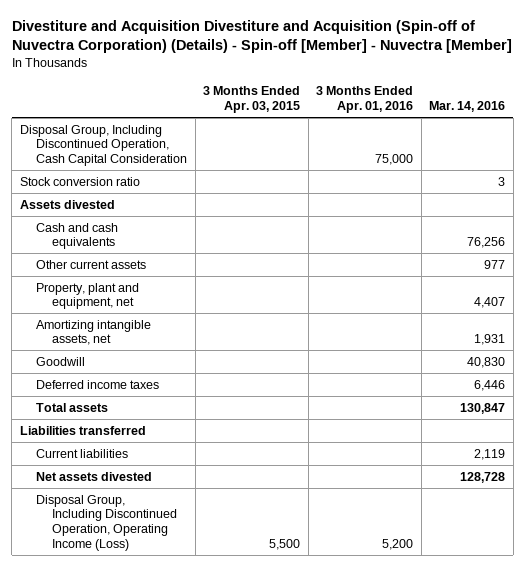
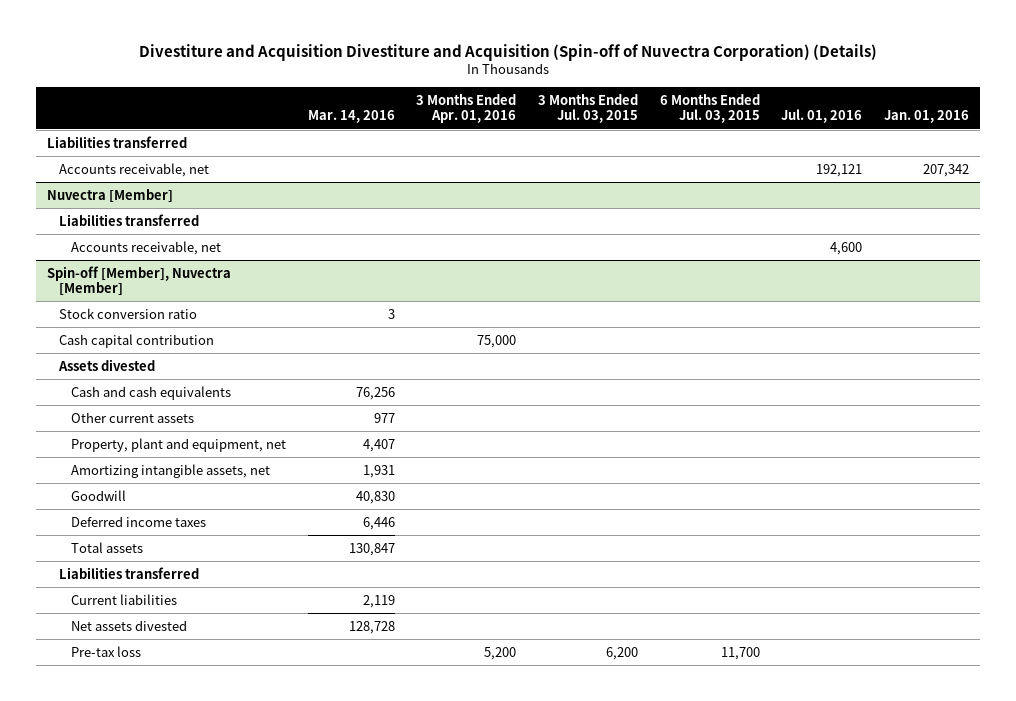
[11,20,512,54] Divestiture and Acquisition Divestiture and Acquisition (Spin-off of Nuvectra Corporation) (Details) - Spin-off [Member] - Nuvectra [Member] -> [138,43,877,61] Divestiture and Acquisition Divestiture and Acquisition (Spin-off of Nuvectra Corporation) (Details)
[203,86,301,114] 3 Months Ended Apr. 03, 2015 -> none
none -> [538,94,639,124] 3 Months Ended Jul. 03, 2015
none -> [659,94,760,124] 6 Months Ended Jul. 03, 2015
none -> [781,109,863,124] Jul. 01, 2016
none -> [883,110,969,124] Jan. 01, 2016
[19,124,188,167] Disposal Group, Including Discontinued Operation, Cash Capital Consideration -> none
none -> [46,135,187,148] Liabilities transferred
none -> [59,162,210,177] Accounts receivable, net
none -> [46,188,173,203] Nuvectra [Member]
none -> [59,213,200,226] Liabilities transferred
none -> [71,240,222,255] Accounts receivable, net
none -> [46,265,231,297] Spin-off [Member], Nuvectra [Member]
none -> [59,333,215,348] Cash capital contribution
[36,494,178,552] Disposal Group, Including Discontinued Operation, Operating Income (Loss) -> [71,645,142,657] Pre-tax loss

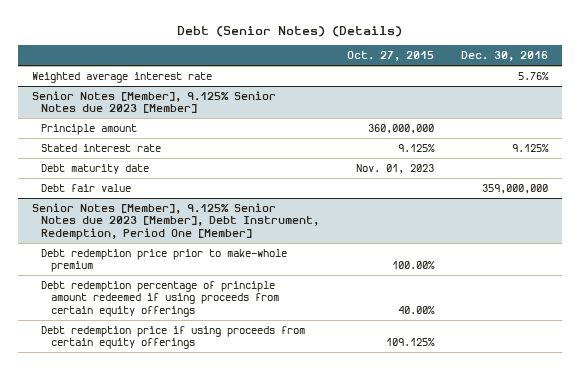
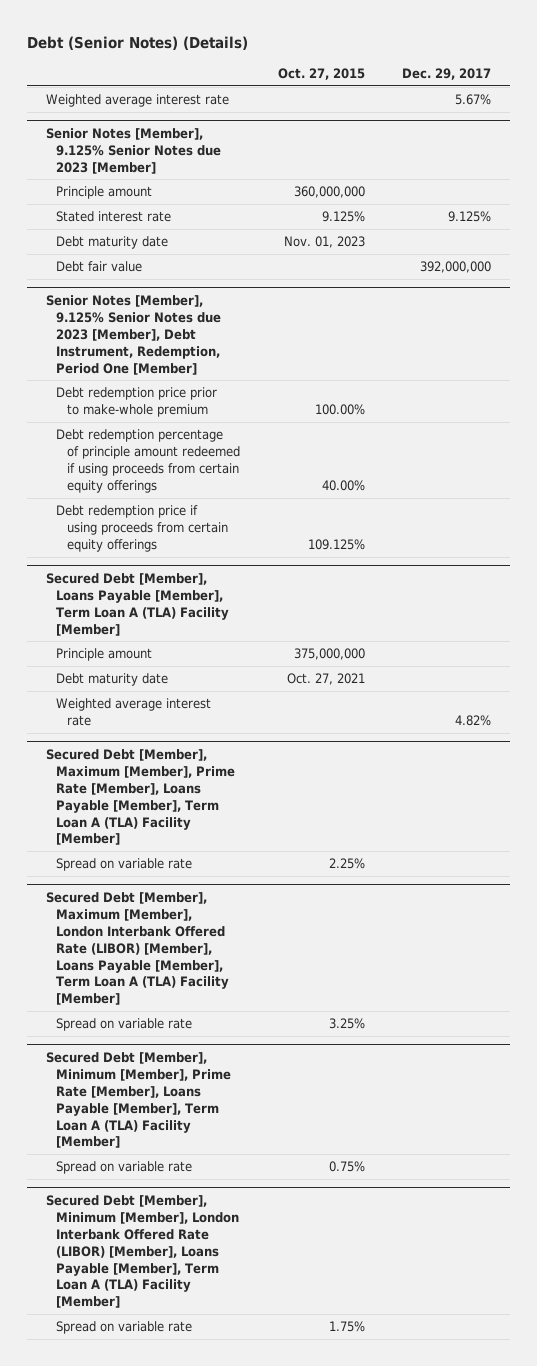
[460,51,548,62] Dec. 30, 2016 -> none
none -> [402,68,492,81] Dec. 29, 2017
none -> [46,572,230,636] Secured Debt [Member], Loans Payable [Member], Term Loan A (TLA) Facility [Member]
none -> [56,648,153,662] Principle amount
none -> [56,673,169,687] Debt maturity date
none -> [56,698,212,727] Weighted average interest rate
none -> [46,748,236,846] Secured Debt [Member], Maximum [Member], Prime Rate [Member], Loans Payable [Member], Term Loan A (TLA) Facility [Member]
none -> [56,858,193,872] Spread on variable rate
none -> [46,891,230,1006] Secured Debt [Member], Maximum [Member], London Interbank Offered Rate (LIBOR) [Member], Loans Payable [Member], Term Loan A (TLA) Facility [Member]
none -> [56,1018,193,1032] Spread on variable rate
none -> [46,1051,232,1149] Secured Debt [Member], Minimum [Member], Prime Rate [Member], Loans Payable [Member], Term Loan A (TLA) Facility [Member]
none -> [56,1161,193,1175] Spread on variable rate
none -> [46,1194,240,1309] Secured Debt [Member], Minimum [Member], London Interbank Offered Rate (LIBOR) [Member], Loans Payable [Member], Term Loan A (TLA) Facility [Member]
none -> [56,1321,193,1335] Spread on variable rate

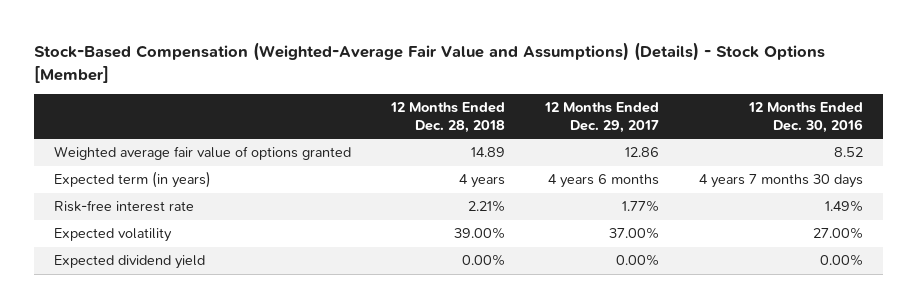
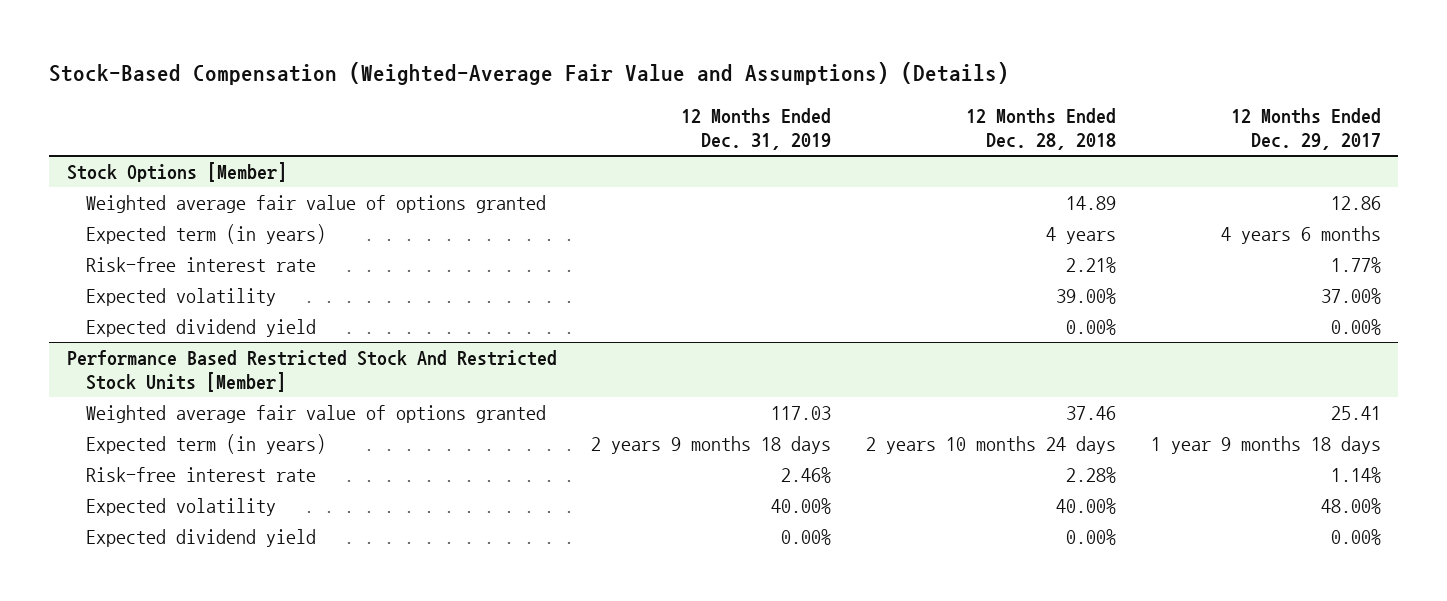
[34,41,826,83] Stock-Based Compensation (Weighted-Average Fair Value and Assumptions) (Details) - Stock Options [Member] -> [49,62,1010,86] Stock-Based Compensation (Weighted-Average Fair Value and Assumptions) (Details)
[747,102,863,133] 12 Months Ended Dec. 30, 2016 -> none
none -> [681,108,832,150] 12 Months Ended Dec. 31, 2019
none -> [66,162,287,183] Stock Options [Member]
none -> [66,350,557,392] Performance Based Restricted Stock And Restricted Stock Units [Member]
none -> [85,405,546,424] Weighted average fair value of options granted
none -> [85,434,326,455] Expected term (in years)
none -> [85,467,316,483] Risk-free interest rate
none -> [85,498,276,517] Expected volatility
none -> [85,529,316,548] Expected dividend yield

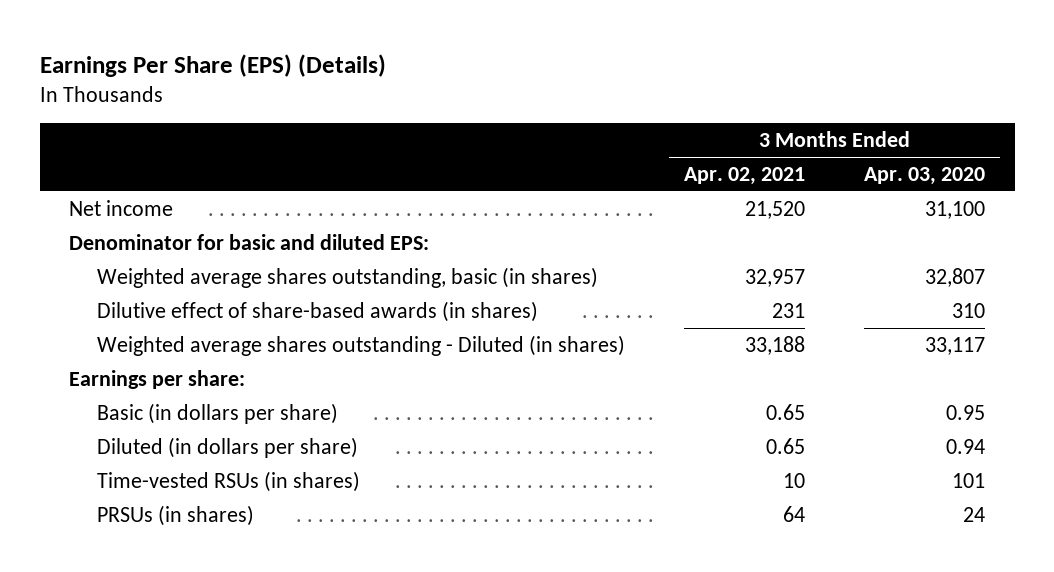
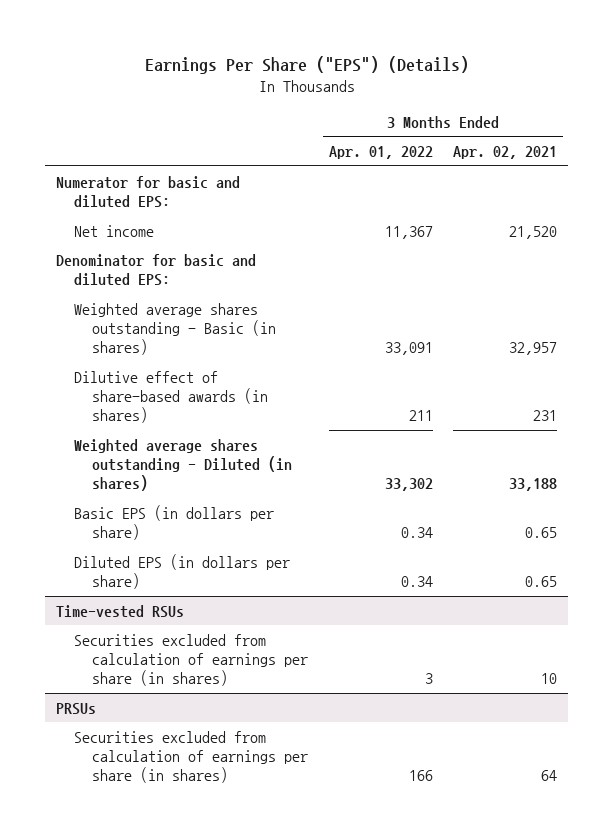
[39,53,386,77] Earnings Per Share (EPS) (Details) -> [144,55,469,74] Earnings Per Share ("EPS") (Details)
[864,166,986,185] Apr. 03, 2020 -> none
none -> [328,146,433,160] Apr. 01, 2022
none -> [55,175,240,208] Numerator for basic and diluted EPS:
[96,266,598,288] Weighted average shares outstanding, basic (in shares) -> [73,302,276,356] Weighted average shares outstanding - Basic (in shares)
[69,369,246,389] Earnings per share: -> none
[96,470,360,492] Time-vested RSUs (in shares) -> none
[96,504,254,526] PRSUs (in shares) -> none
[96,402,338,424] Basic (in dollars per share) -> [73,504,274,540] Basic EPS (in dollars per share)
[96,436,358,458] Diluted (in dollars per share) -> [73,553,290,589] Diluted EPS (in dollars per share)
none -> [55,604,184,618] Time-vested RSUs
none -> [73,633,308,687] Securities excluded from calculation of earnings per share (in shares)
none -> [55,702,96,715] PRSUs
none -> [73,730,308,784] Securities excluded from calculation of earnings per share (in shares)

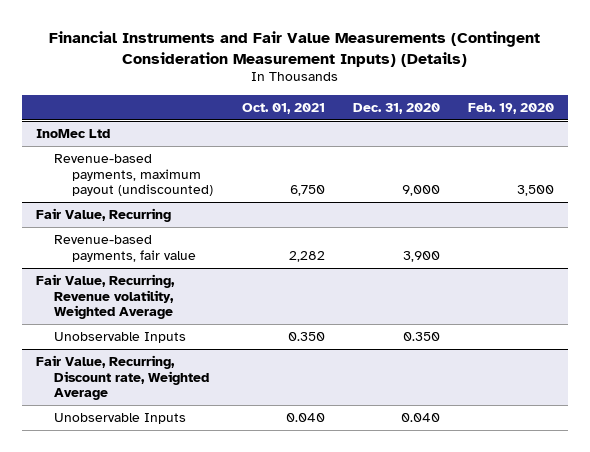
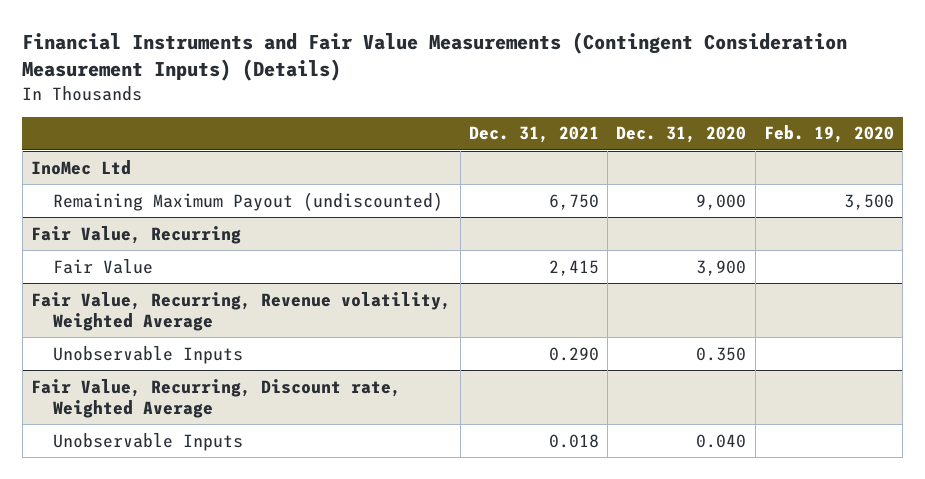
[241,102,325,114] Oct. 01, 2021 -> none
none -> [468,126,599,144] Dec. 31, 2021
[54,153,214,197] Revenue-based payments, maximum payout (undiscounted) -> [52,191,443,211] Remaining Maximum Payout (undiscounted)
[54,234,197,262] Revenue-based payments, fair value -> [52,258,153,274] Fair Value

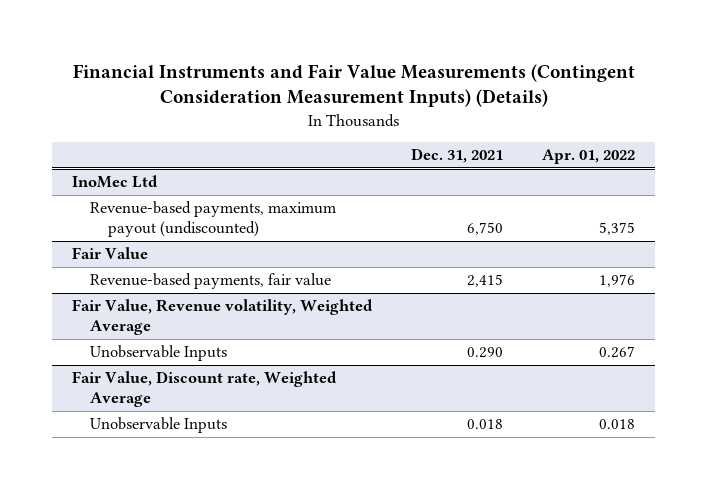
[616,126,747,144] Dec. 31, 2020 -> none
[763,125,894,144] Feb. 19, 2020 -> none
none -> [542,149,636,165] Apr. 01, 2022
[52,191,443,211] Remaining Maximum Payout (undiscounted) -> [89,201,336,238] Revenue-based payments, maximum payout (undiscounted)
[31,225,242,244] Fair Value, Recurring -> [71,247,148,260] Fair Value
[52,258,153,274] Fair Value -> [89,273,331,290] Revenue-based payments, fair value
[31,291,452,331] Fair Value, Recurring, Revenue volatility, Weighted Average -> [71,299,373,336] Fair Value, Revenue volatility, Weighted Average
[31,378,402,418] Fair Value, Recurring, Discount rate, Weighted Average -> [71,371,337,408] Fair Value, Discount rate, Weighted Average

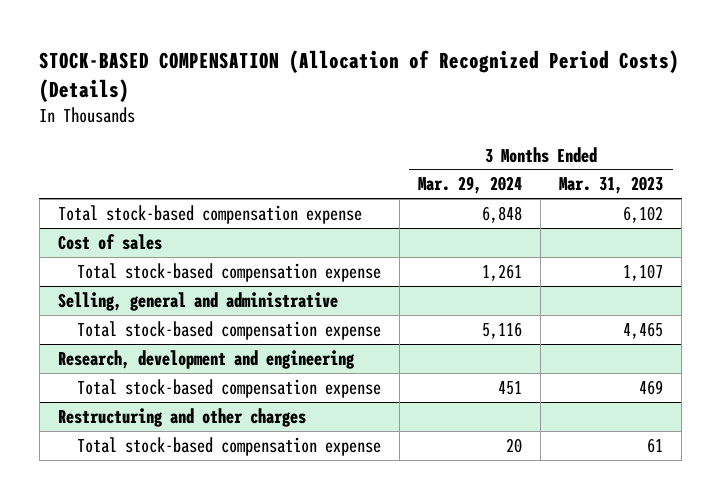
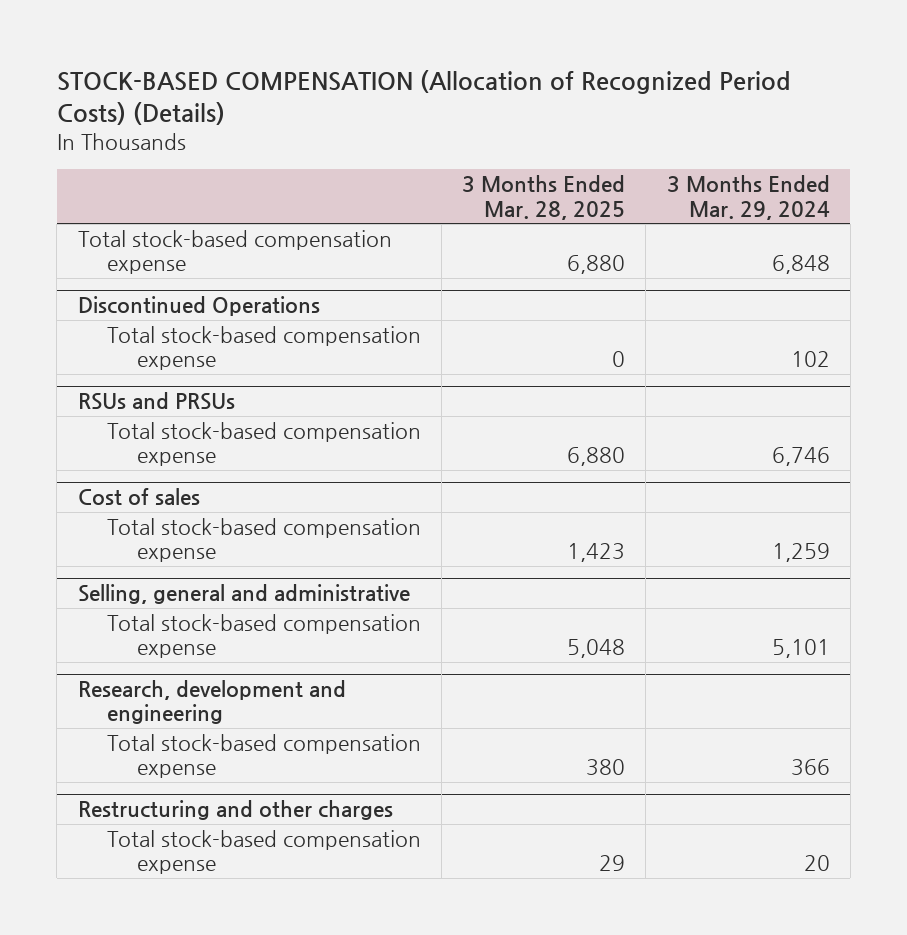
[559,176,664,195] Mar. 31, 2023 -> none
none -> [462,175,626,220] 3 Months Ended Mar. 28, 2025
none -> [77,296,320,317] Discontinued Operations
none -> [107,325,422,371] Total stock-based compensation expense
none -> [77,392,235,411] RSUs and PRSUs
none -> [107,421,422,467] Total stock-based compensation expense
[481,263,522,281] 1,261 -> [771,543,830,563] 1,259
[481,321,522,339] 5,116 -> [771,639,830,659] 5,101
[497,380,522,395] 451 -> [790,759,830,777] 366

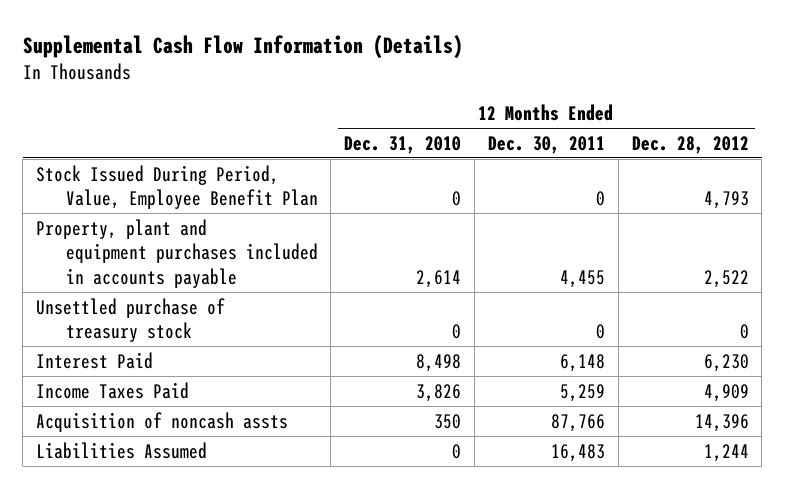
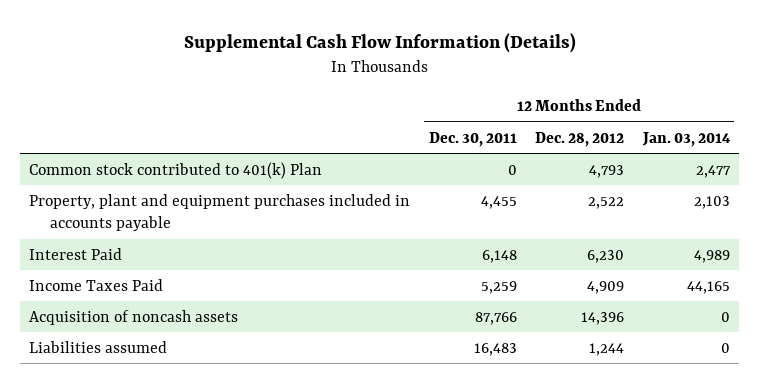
[344,135,462,154] Dec. 31, 2010 -> none
none -> [641,131,731,147] Jan. 03, 2014
[36,164,318,210] Stock Issued During Period, Value, Employee Benefit Plan -> [29,161,323,179] Common stock contributed to 401(k) Plan
[36,297,226,343] Unsettled purchase of treasury stock -> none
[36,411,289,432] Acquisition of noncash assts -> [29,309,239,325] Acquisition of noncash assets
[36,441,208,459] Liabilities Assumed -> [29,340,168,353] Liabilities assumed

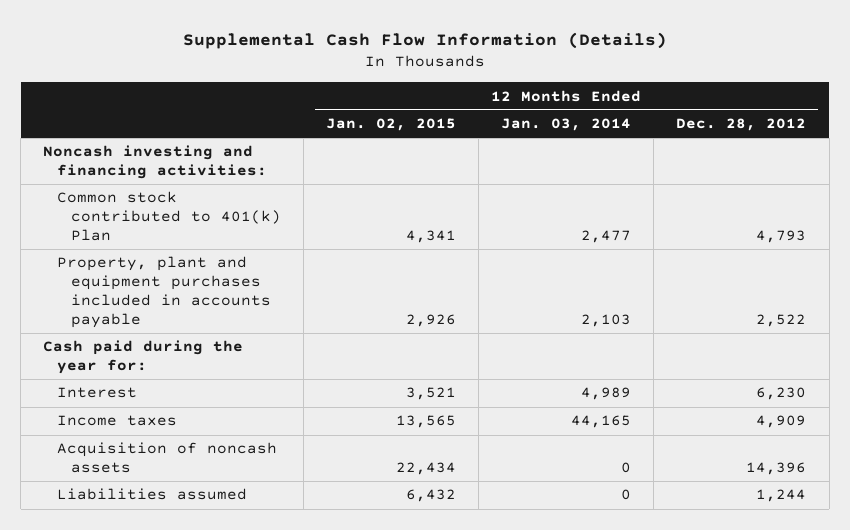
[428,131,517,147] Dec. 30, 2011 -> none
none -> [325,118,456,132] Jan. 02, 2015
none -> [43,145,267,180] Noncash investing and financing activities:
none -> [43,340,244,375] Cash paid during the year for:
[29,247,123,260] Interest Paid -> [56,387,137,399] Interest
[29,278,164,291] Income Taxes Paid -> [56,415,177,427] Income taxes

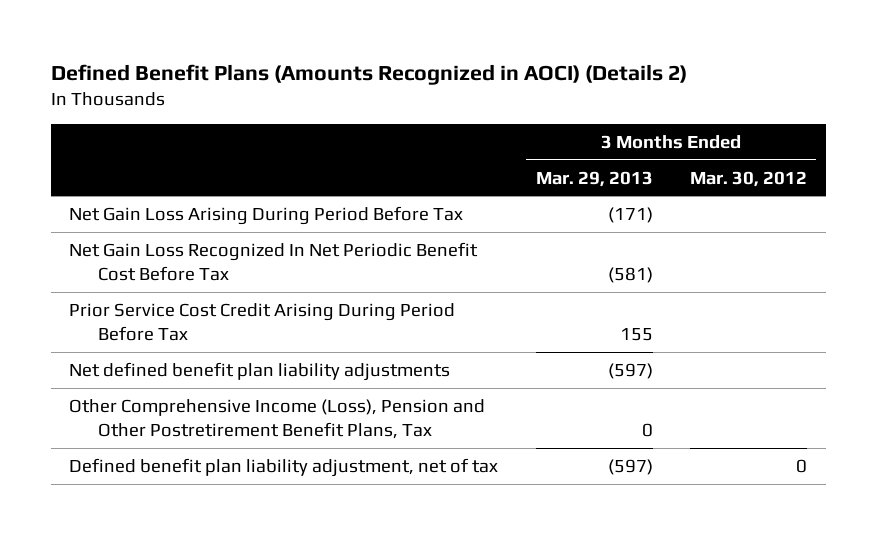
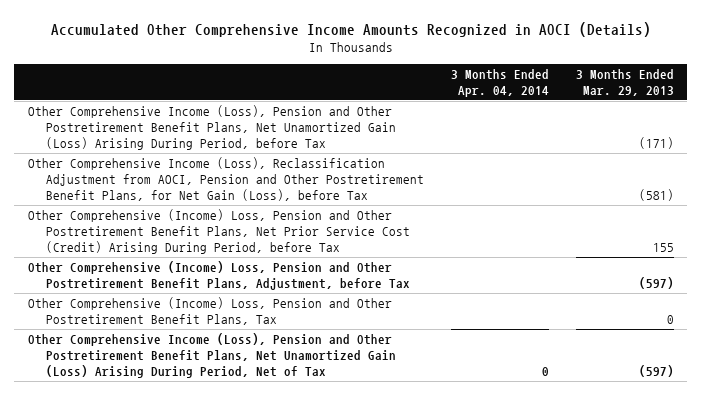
[50,63,687,85] Defined Benefit Plans (Amounts Recognized in AOCI) (Details 2) -> [50,22,651,38] Accumulated Other Comprehensive Income Amounts Recognized in AOCI (Details)
[690,170,808,187] Mar. 30, 2012 -> none
none -> [450,68,549,97] 3 Months Ended Apr. 04, 2014
[69,206,464,226] Net Gain Loss Arising During Period Before Tax -> [27,105,397,151] Other Comprehensive Income (Loss), Pension and Other Postretirement Benefit Plans, Net Unamortized Gain (Loss) Arising During Period, before Tax
[69,242,479,282] Net Gain Loss Recognized In Net Periodic Benefit Cost Before Tax -> [27,157,425,202] Other Comprehensive Income (Loss), Reclassification Adjustment from AOCI, Pension and Other Postretirement Benefit Plans, for Net Gain (Loss), before Tax
[69,303,456,342] Prior Service Cost Credit Arising During Period Before Tax -> [27,209,411,255] Other Comprehensive (Income) Loss, Pension and Other Postretirement Benefit Plans, Net Prior Service Cost (Credit) Arising During Period, before Tax
[69,362,451,382] Net defined benefit plan liability adjustments -> [27,261,411,291] Other Comprehensive (Income) Loss, Pension and Other Postretirement Benefit Plans, Adjustment, before Tax
[69,399,486,440] Other Comprehensive Income (Loss), Pension and Other Postretirement Benefit Plans, Tax -> [27,297,392,326] Other Comprehensive (Income) Loss, Pension and Other Postretirement Benefit Plans, Tax
[69,458,499,478] Defined benefit plan liability adjustment, net of tax -> [27,333,397,379] Other Comprehensive Income (Loss), Pension and Other Postretirement Benefit Plans, Net Unamortized Gain (Loss) Arising During Period, Net of Tax

